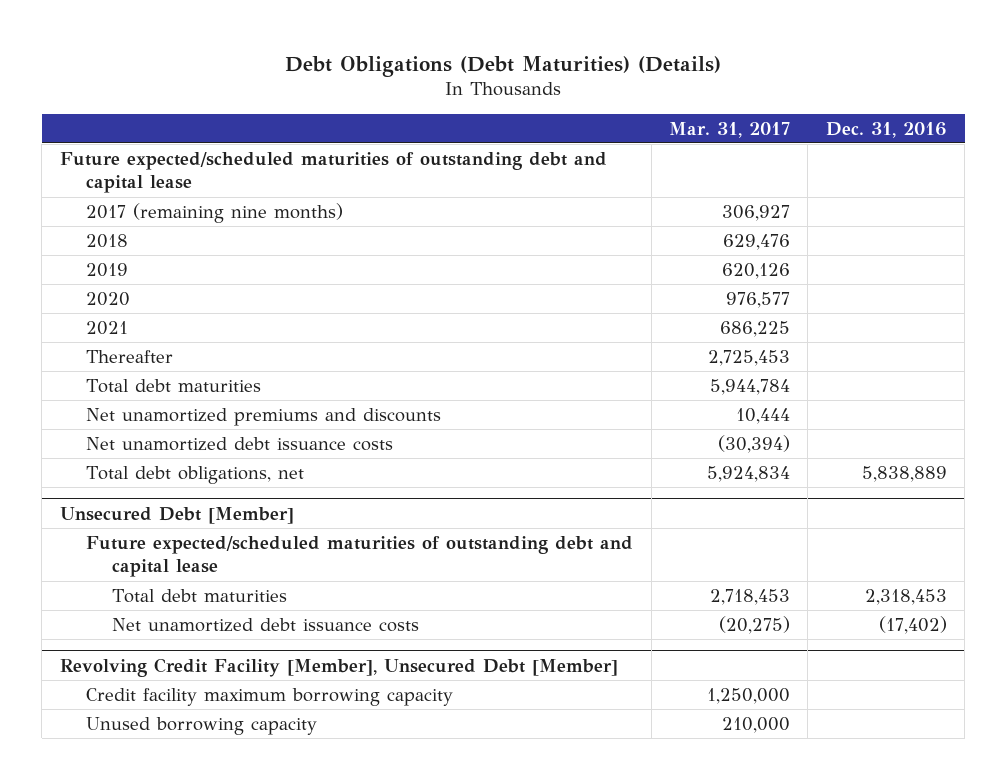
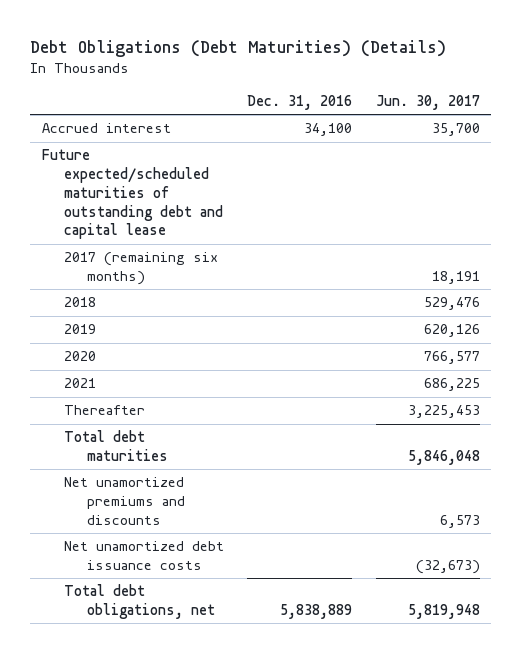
[668,121,790,138] Mar. 31, 2017 -> none
none -> [375,94,480,110] Jun. 30, 2017
none -> [41,123,171,134] Accrued interest
[86,202,344,223] 2017 (remaining nine months) -> [64,252,219,286] 2017 (remaining six months)
[59,506,294,524] Unsecured Debt [Member] -> none
[86,535,634,578] Future expected/scheduled maturities of outstanding debt and capital lease -> none
[112,588,288,603] Total debt maturities -> none
[112,617,420,632] Net unamortized debt issuance costs -> none
[59,657,618,677] Revolving Credit Facility [Member], Unsecured Debt [Member] -> none
[86,687,454,706] Credit facility maximum borrowing capacity -> none
[86,716,318,735] Unused borrowing capacity -> none

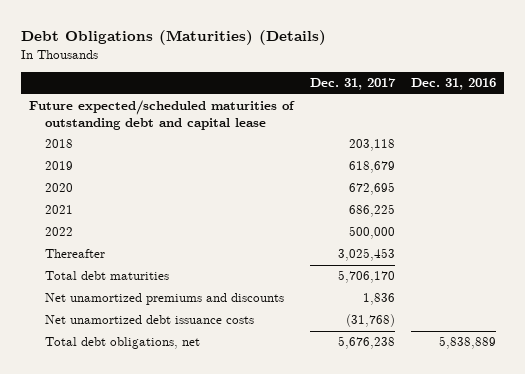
[29,39,446,57] Debt Obligations (Debt Maturities) (Details) -> [20,30,326,46] Debt Obligations (Maturities) (Details)
[375,94,480,110] Jun. 30, 2017 -> none
none -> [309,78,396,91] Dec. 31, 2017
[41,123,171,134] Accrued interest -> none
[64,252,219,286] 2017 (remaining six months) -> none
none -> [44,227,73,237] 2022

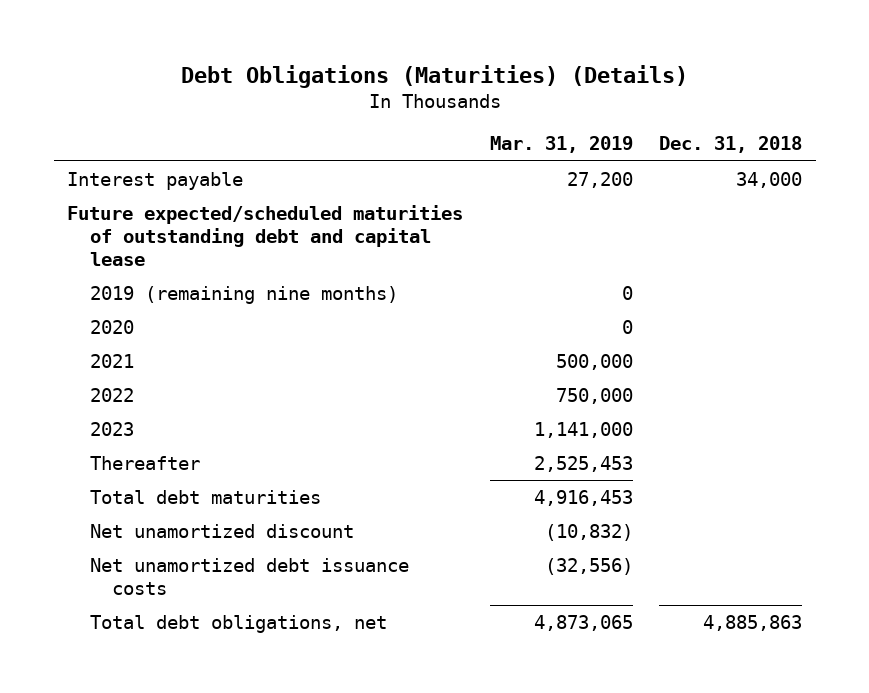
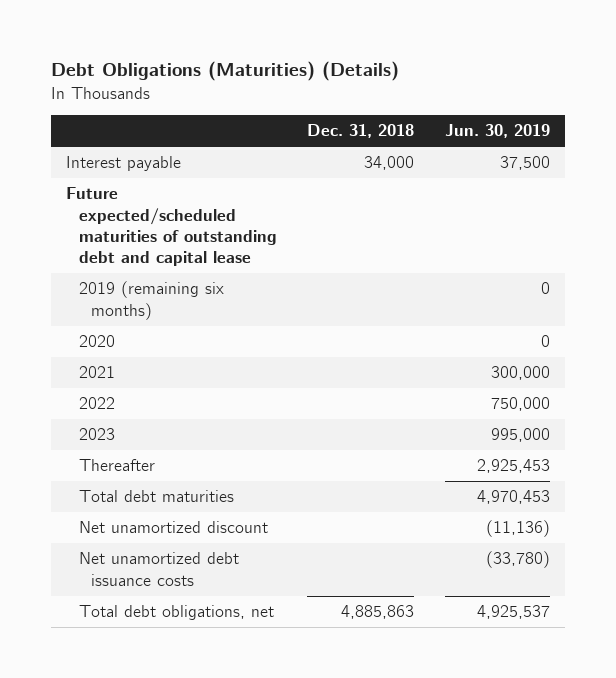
[489,136,633,154] Mar. 31, 2019 -> none
none -> [445,124,551,139] Jun. 30, 2019
[89,285,398,304] 2019 (remaining nine months) -> [78,281,224,320] 2019 (remaining six months)

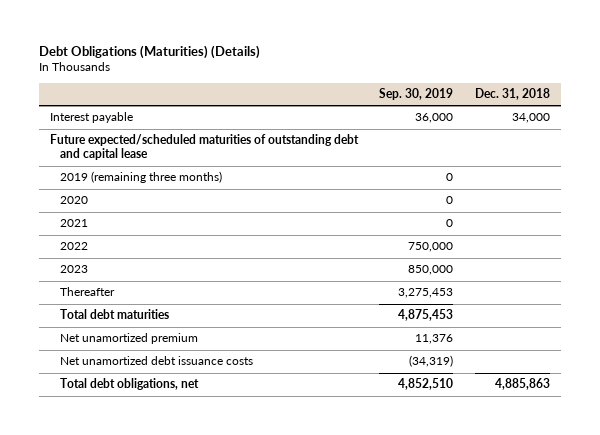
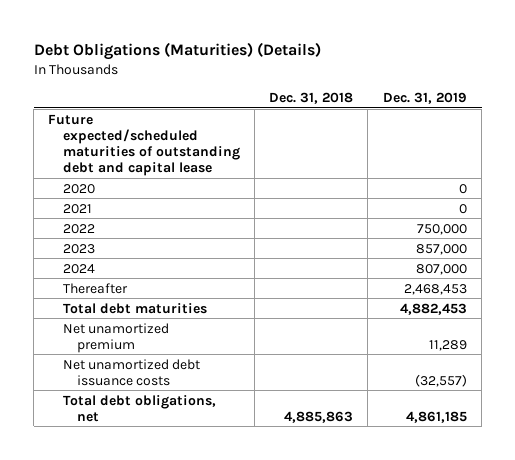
[379,88,454,101] Sep. 30, 2019 -> none
none -> [382,92,467,105] Dec. 31, 2019
[49,112,133,124] Interest payable -> none
[60,171,223,184] 2019 (remaining three months) -> none
none -> [62,263,95,274] 2024

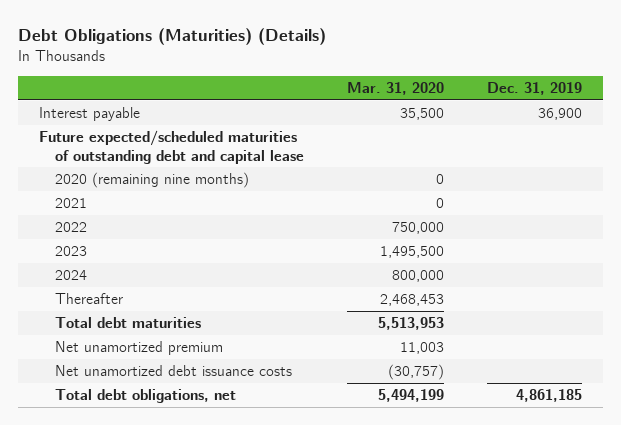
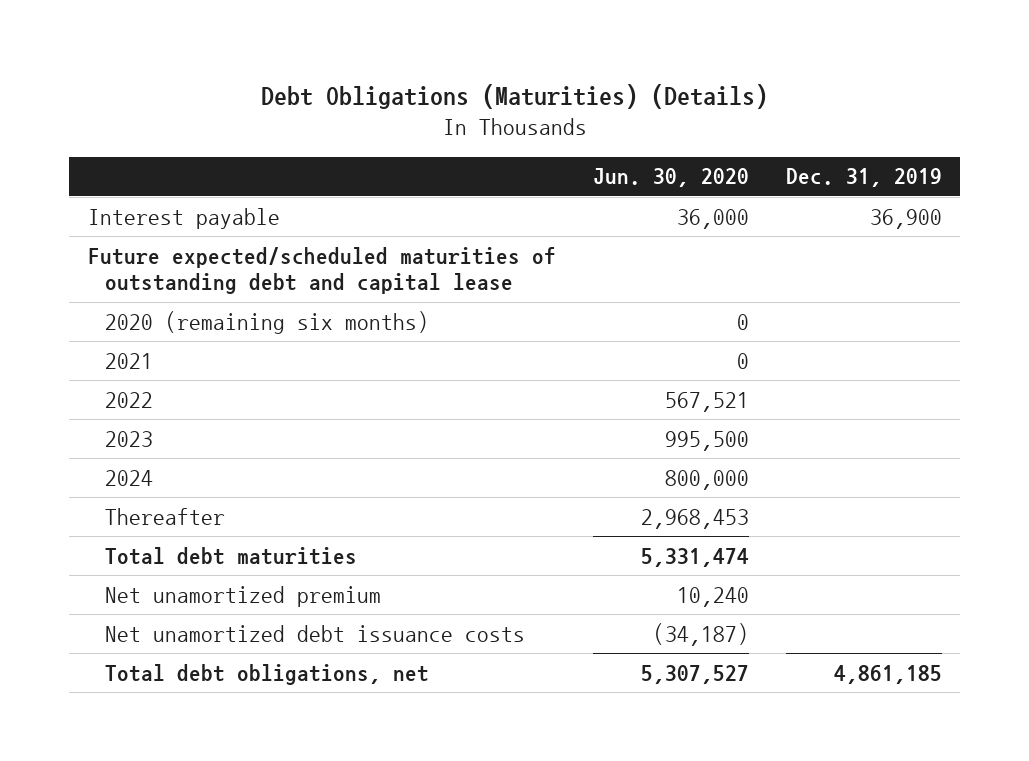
[347,81,445,95] Mar. 31, 2020 -> none
none -> [592,168,749,188] Jun. 30, 2020
[55,172,250,189] 2020 (remaining nine months) -> [104,310,429,334] 2020 (remaining six months)

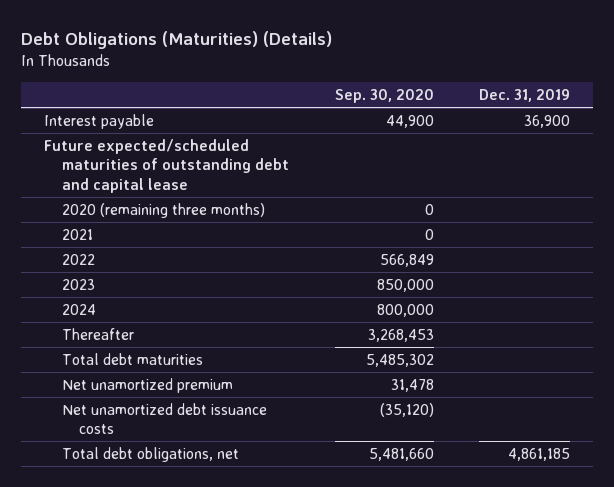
[592,168,749,188] Jun. 30, 2020 -> none
none -> [334,88,434,103] Sep. 30, 2020
[104,310,429,334] 2020 (remaining six months) -> [61,202,265,218] 2020 (remaining three months)

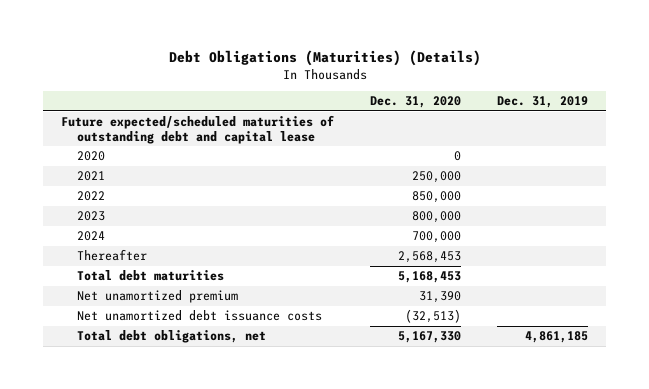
[334,88,434,103] Sep. 30, 2020 -> none
none -> [370,95,462,108] Dec. 31, 2020
[44,113,155,129] Interest payable -> none
[61,202,265,218] 2020 (remaining three months) -> none
none -> [77,151,106,162] 2020

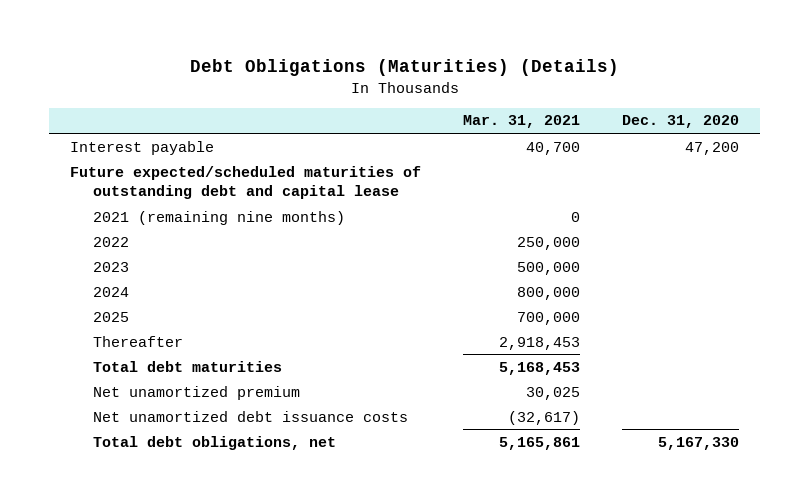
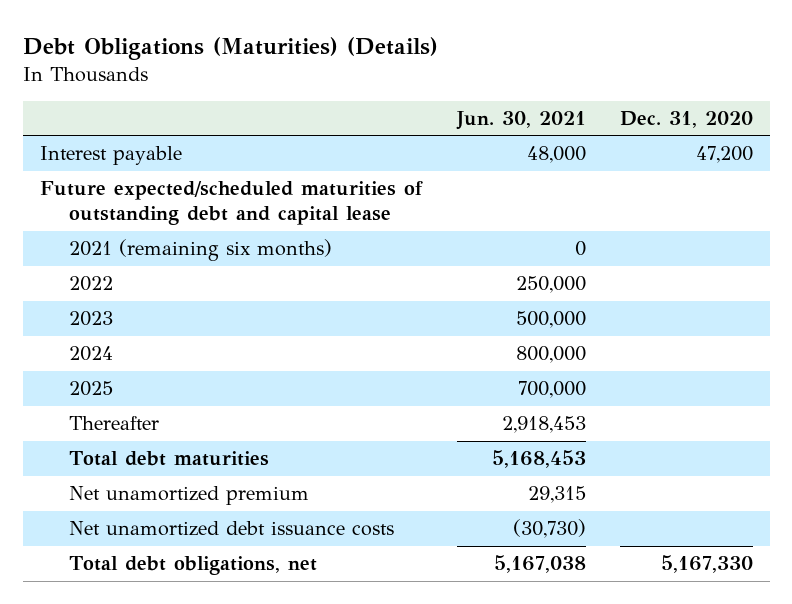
[463,115,581,129] Mar. 31, 2021 -> none
none -> [455,110,586,130] Jun. 30, 2021
[92,210,345,225] 2021 (remaining nine months) -> [68,239,332,262] 2021 (remaining six months)

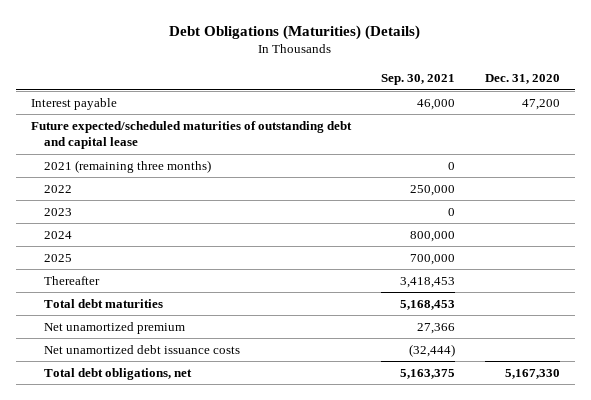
[455,110,586,130] Jun. 30, 2021 -> none
none -> [380,74,455,86] Sep. 30, 2021
[68,239,332,262] 2021 (remaining six months) -> [44,159,212,173] 2021 (remaining three months)

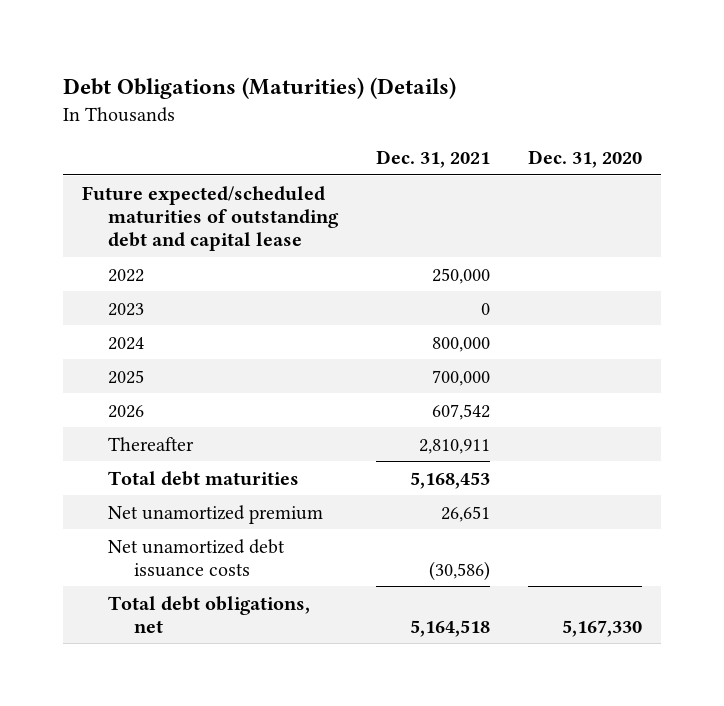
[380,74,455,86] Sep. 30, 2021 -> none
none -> [376,149,491,168] Dec. 31, 2021
[30,97,117,110] Interest payable -> none
[44,159,212,173] 2021 (remaining three months) -> none
none -> [107,404,144,418] 2026

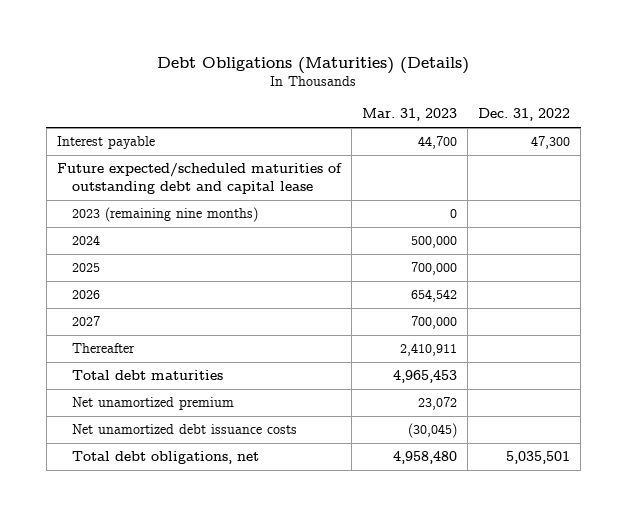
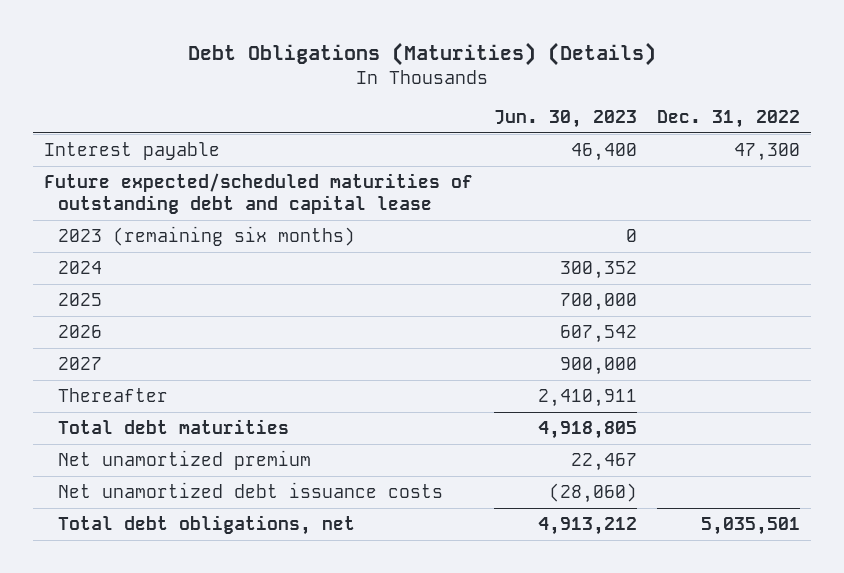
[361,108,457,122] Mar. 31, 2023 -> none
none -> [493,110,637,129] Jun. 30, 2023
[72,207,259,223] 2023 (remaining nine months) -> [58,225,356,246] 2023 (remaining six months)

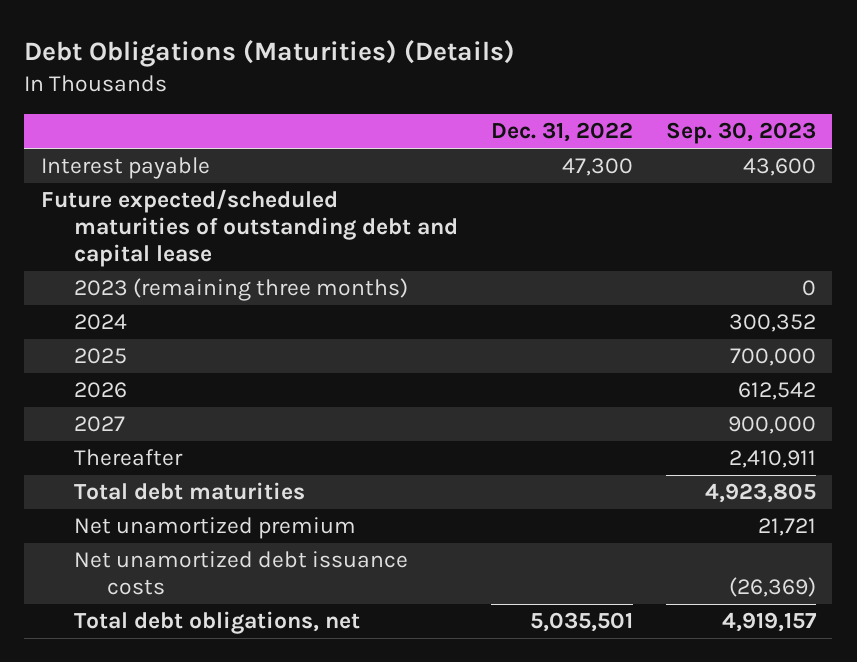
[493,110,637,129] Jun. 30, 2023 -> none
none -> [665,122,816,145] Sep. 30, 2023
[58,225,356,246] 2023 (remaining six months) -> [73,278,408,302] 2023 (remaining three months)

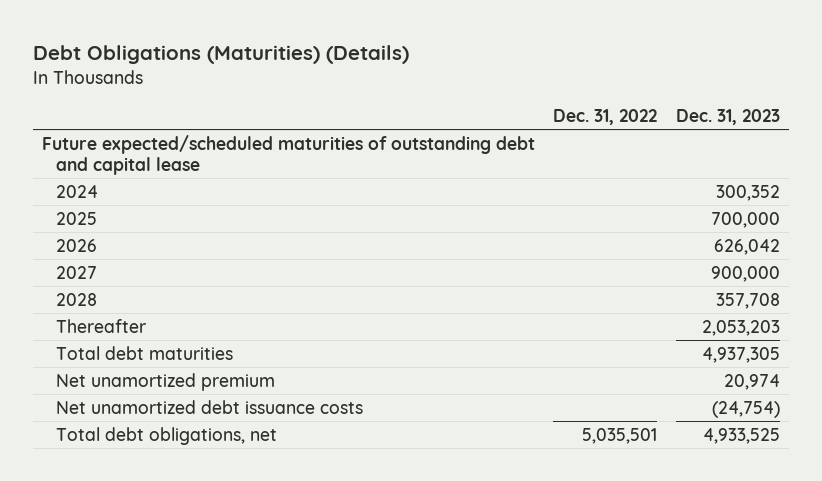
[665,122,816,145] Sep. 30, 2023 -> none
none -> [675,108,780,125] Dec. 31, 2023
[41,157,211,180] Interest payable -> none
[73,278,408,302] 2023 (remaining three months) -> none
none -> [56,292,98,306] 2028

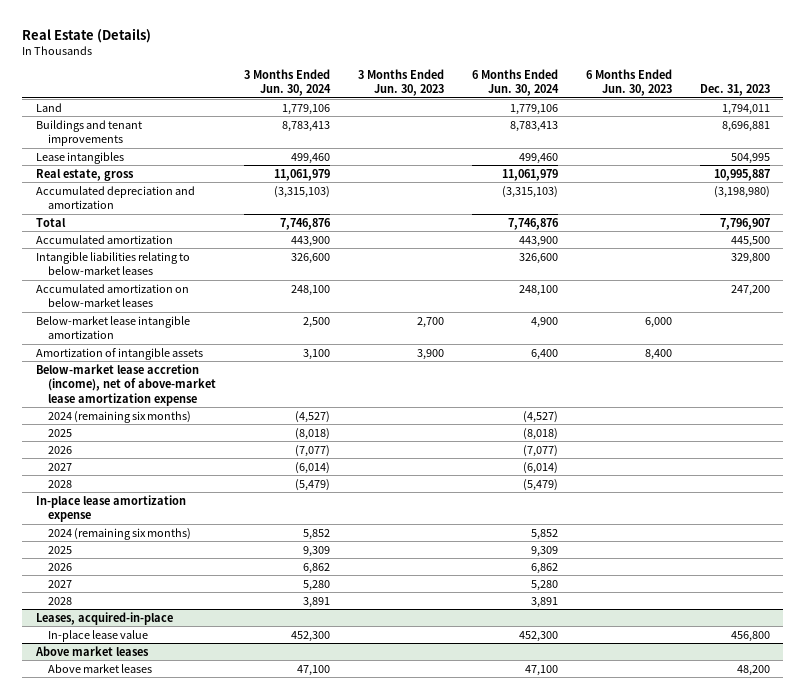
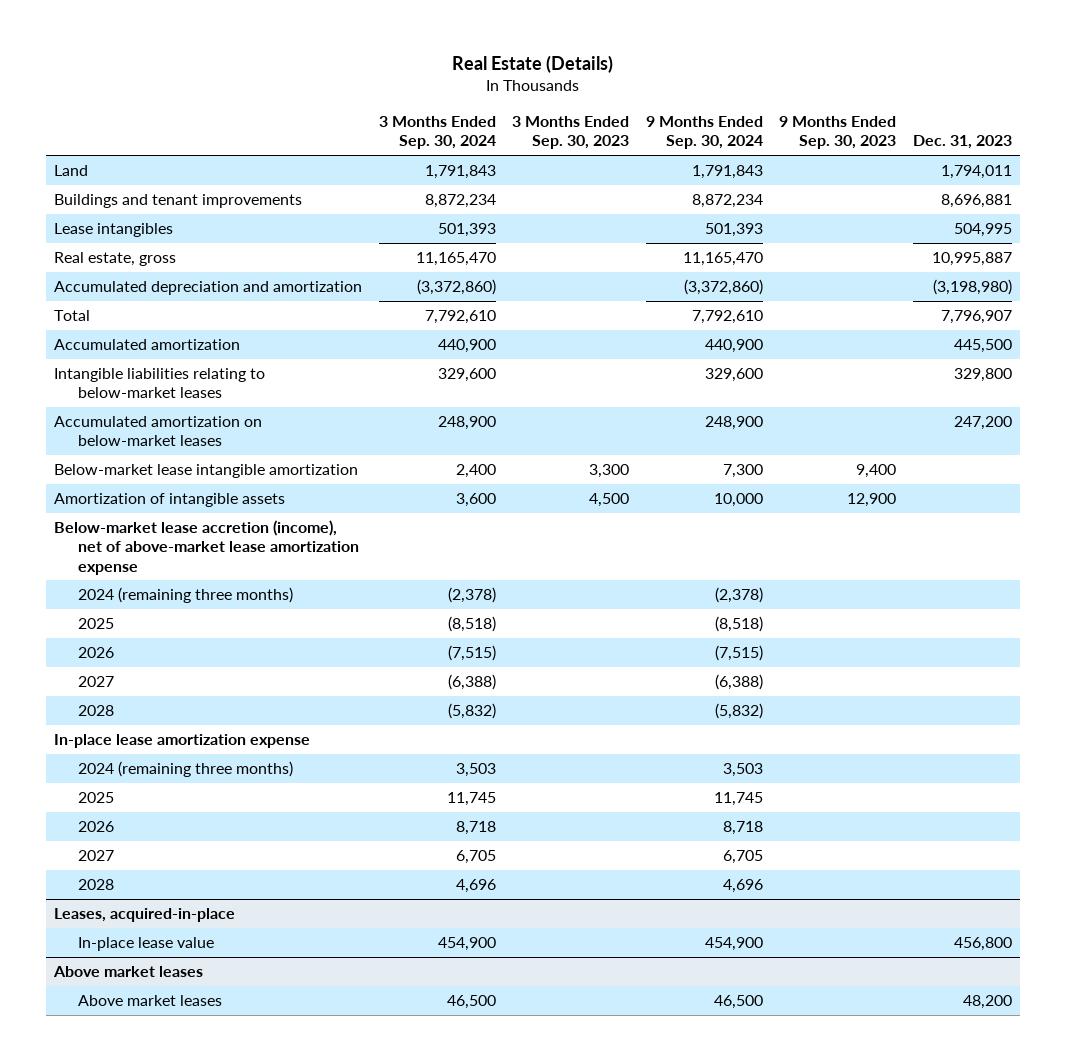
[244,68,332,97] 3 Months Ended Jun. 30, 2024 -> none
[358,68,445,97] 3 Months Ended Jun. 30, 2023 -> none
[471,68,559,97] 6 Months Ended Jun. 30, 2024 -> none
[585,68,672,97] 6 Months Ended Jun. 30, 2023 -> none
none -> [378,116,496,150] 3 Months Ended Sep. 30, 2024
none -> [512,116,630,150] 3 Months Ended Sep. 30, 2023
none -> [645,116,763,150] 9 Months Ended Sep. 30, 2024
none -> [779,116,897,150] 9 Months Ended Sep. 30, 2023
[48,410,192,423] 2024 (remaining six months) -> [77,586,293,603] 2024 (remaining three months)
[48,527,192,540] 2024 (remaining six months) -> [77,760,293,777] 2024 (remaining three months)

